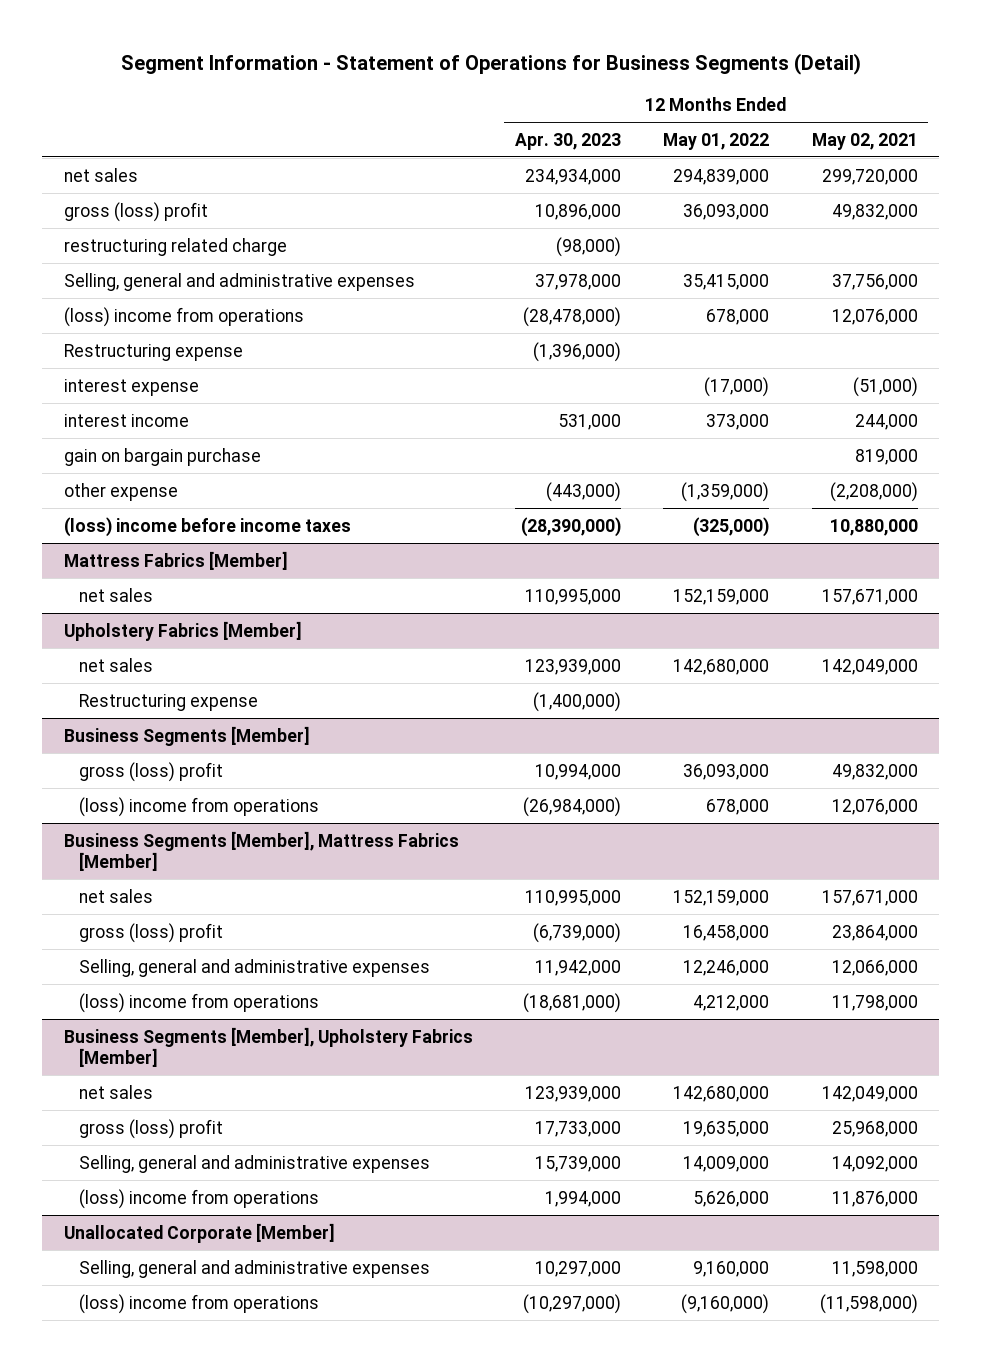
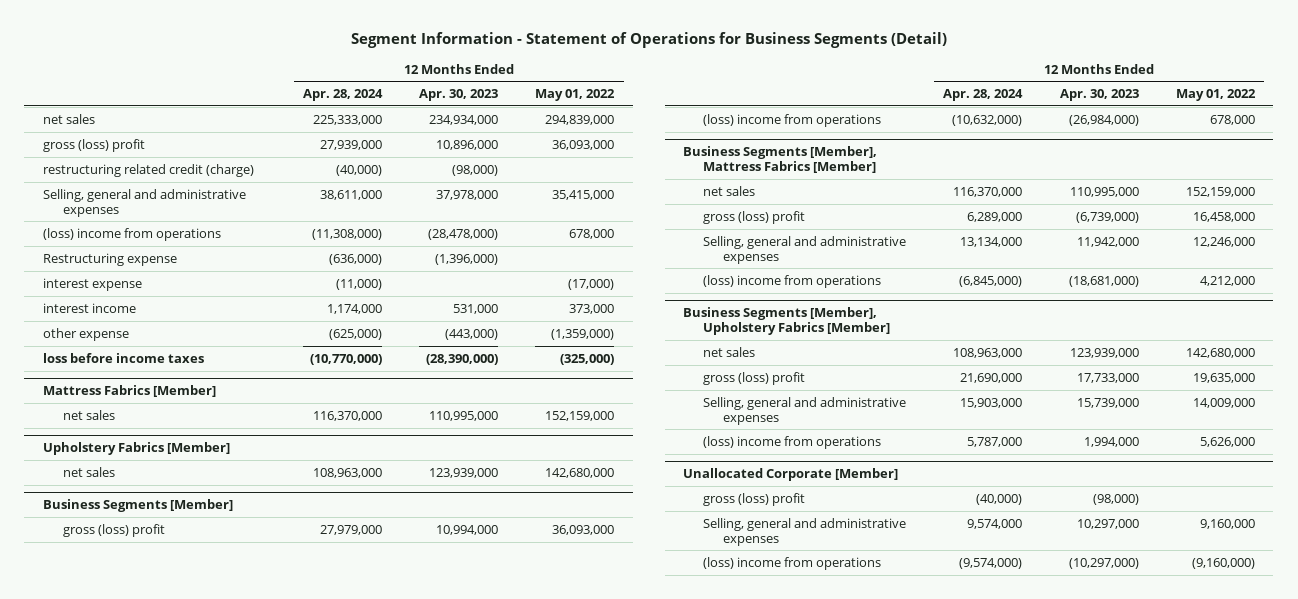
[811,132,918,150] May 02, 2021 -> none
none -> [302,89,383,102] Apr. 28, 2024
[63,237,287,256] restructuring related charge -> [42,163,254,177] restructuring related credit (charge)
[63,447,261,466] gain on bargain purchase -> none
[63,516,351,537] (loss) income before income taxes -> [42,352,204,363] loss before income taxes
[78,693,258,711] Restructuring expense -> none
none -> [703,492,806,506] gross (loss) profit

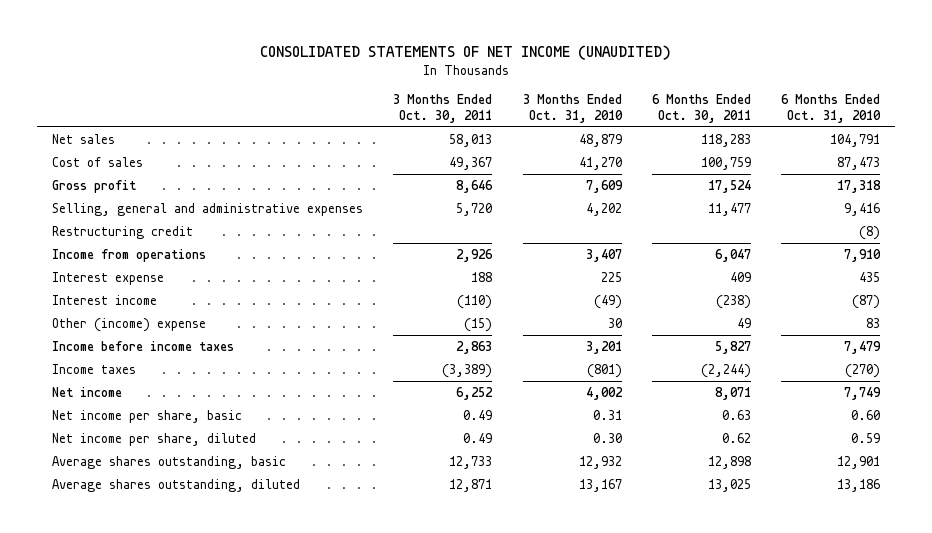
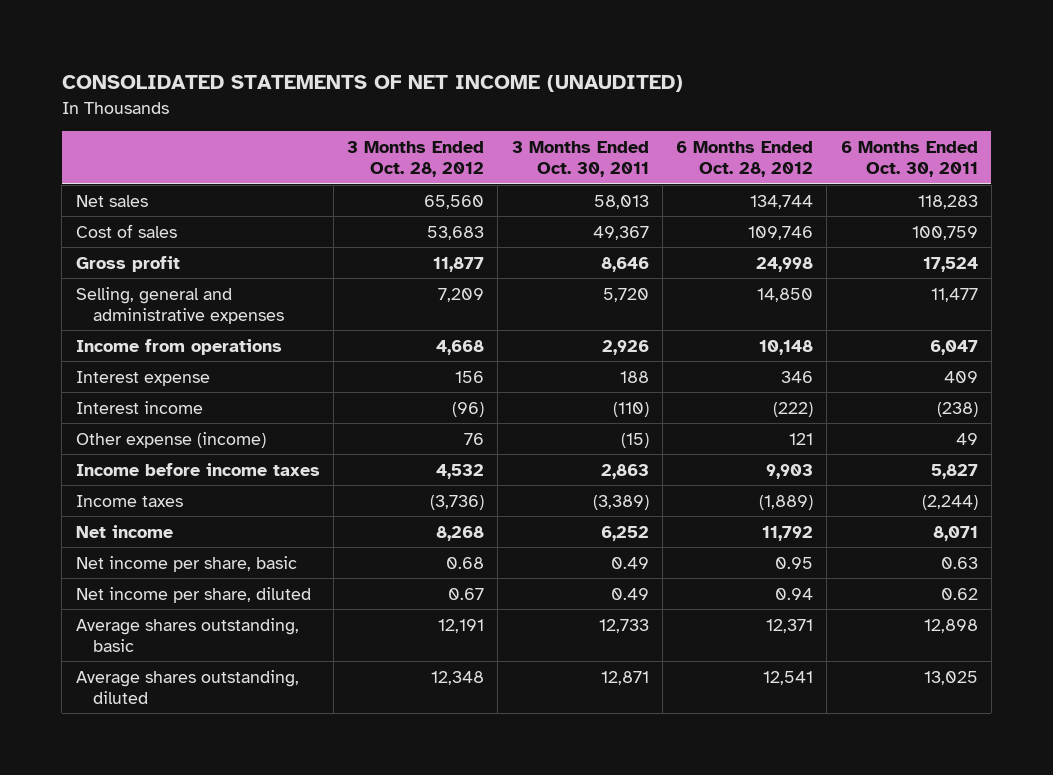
[522,93,623,123] 3 Months Ended Oct. 31, 2010 -> none
[780,93,881,123] 6 Months Ended Oct. 31, 2010 -> none
none -> [347,140,485,178] 3 Months Ended Oct. 28, 2012
none -> [676,140,814,178] 6 Months Ended Oct. 28, 2012
[52,226,194,240] Restructuring credit -> none
[52,318,207,333] Other (income) expense -> [75,431,266,448] Other expense (income)

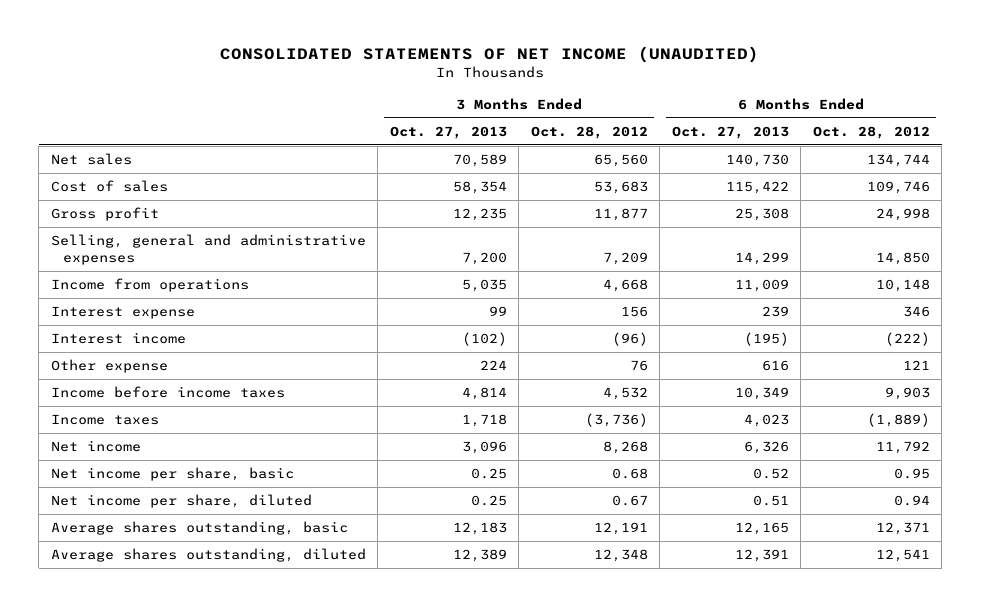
[511,140,649,178] 3 Months Ended Oct. 30, 2011 -> none
[840,140,978,178] 6 Months Ended Oct. 30, 2011 -> none
none -> [389,125,507,139] Oct. 27, 2013
none -> [671,125,789,139] Oct. 27, 2013
[75,431,266,448] Other expense (income) -> [50,359,168,374] Other expense

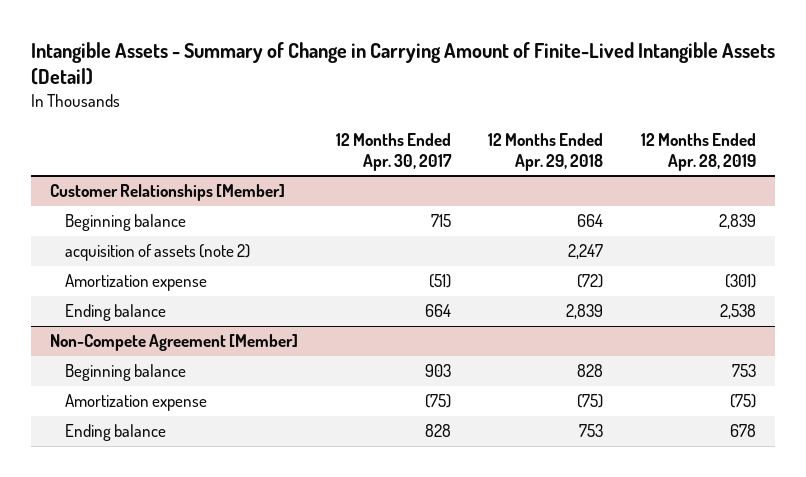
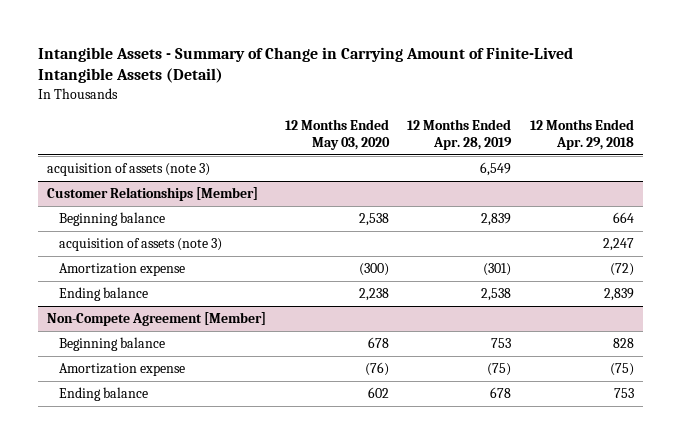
[335,132,452,171] 12 Months Ended Apr. 30, 2017 -> none
none -> [284,118,390,150] 12 Months Ended May 03, 2020
none -> [47,163,211,177] acquisition of assets (note 3)
[64,244,250,262] acquisition of assets (note 2) -> [58,238,222,252] acquisition of assets (note 3)

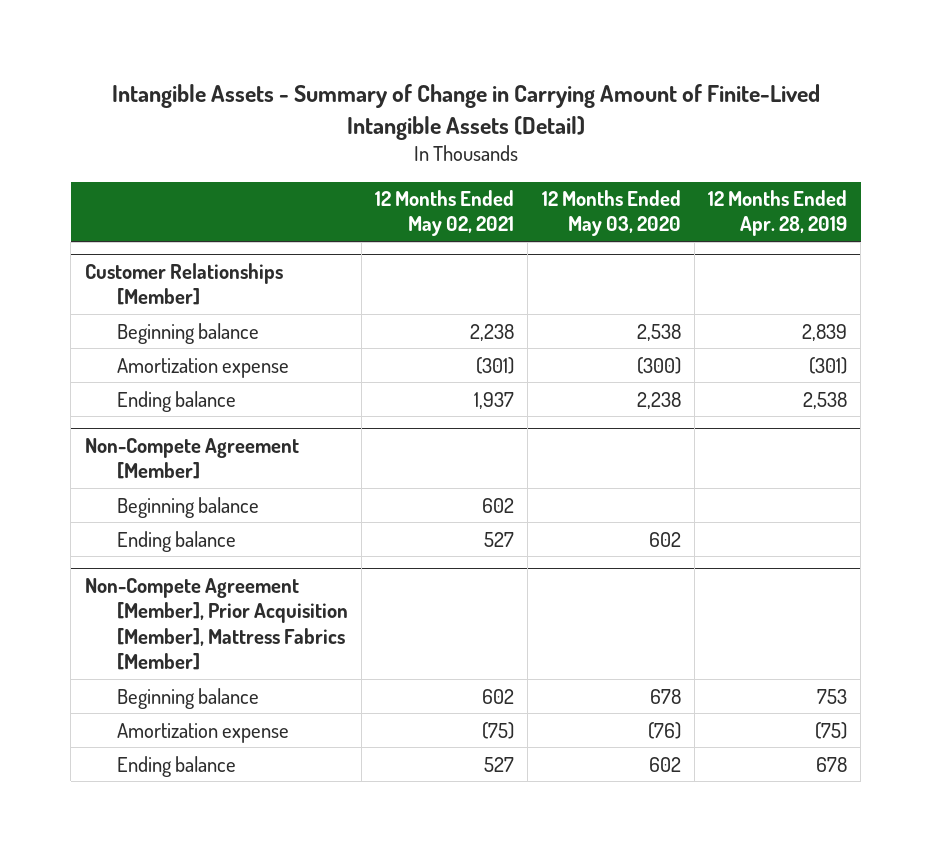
[529,118,634,150] 12 Months Ended Apr. 29, 2018 -> none
none -> [375,190,515,237] 12 Months Ended May 02, 2021
[47,163,211,177] acquisition of assets (note 3) -> none
[58,238,222,252] acquisition of assets (note 3) -> none
none -> [116,496,259,518] Beginning balance
none -> [116,530,236,552] Ending balance
none -> [84,578,348,670] Non-Compete Agreement [Member], Prior Acquisition [Member], Mattress Fabrics [Member]

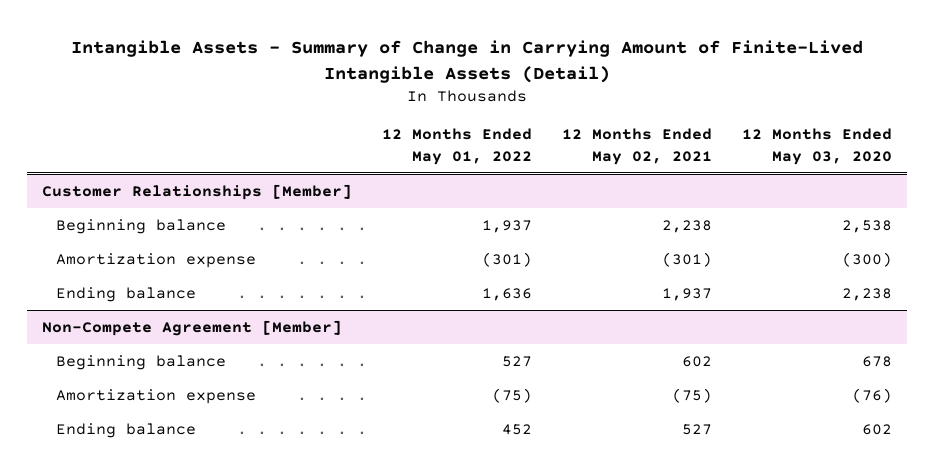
[707,190,847,237] 12 Months Ended Apr. 28, 2019 -> none
none -> [382,128,533,165] 12 Months Ended May 01, 2022
[116,496,259,518] Beginning balance -> none
[116,530,236,552] Ending balance -> none
[84,578,348,670] Non-Compete Agreement [Member], Prior Acquisition [Member], Mattress Fabrics [Member] -> none

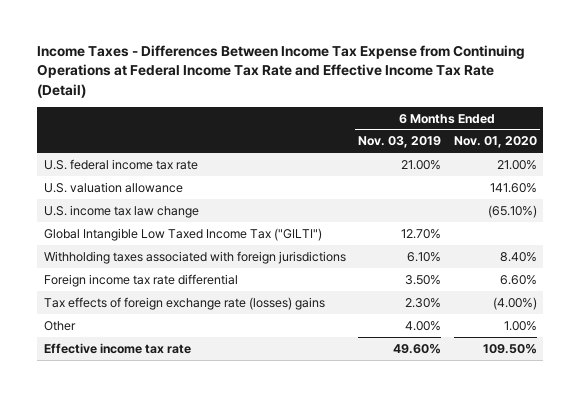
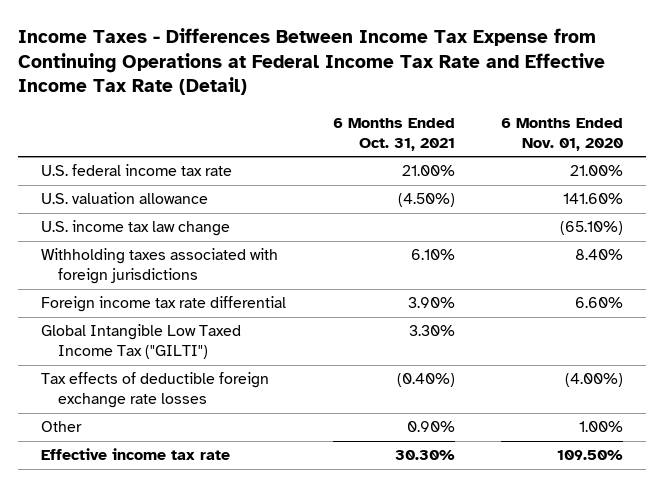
[358,136,442,149] Nov. 03, 2019 -> none
none -> [332,117,455,151] 6 Months Ended Oct. 31, 2021
[43,227,322,241] Global Intangible Low Taxed Income Tax ("GILTI") -> [41,324,242,360] Global Intangible Low Taxed Income Tax ("GILTI")
[43,296,325,310] Tax effects of foreign exchange rate (losses) gains -> [41,372,270,409] Tax effects of deductible foreign exchange rate losses

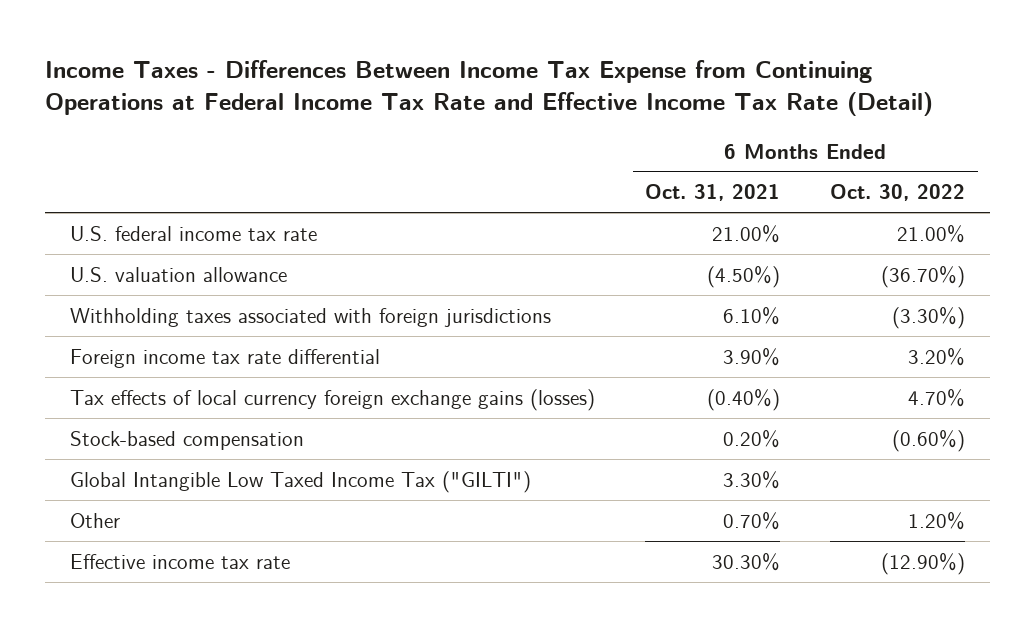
[501,117,624,151] 6 Months Ended Nov. 01, 2020 -> none
none -> [830,184,966,202] Oct. 30, 2022
[41,220,231,237] U.S. income tax law change -> none
none -> [70,388,596,411] Tax effects of local currency foreign exchange gains (losses)
none -> [70,430,305,450] Stock-based compensation
[41,372,270,409] Tax effects of deductible foreign exchange rate losses -> none
[406,421,455,433] 0.90% -> [723,511,781,530] 0.70%

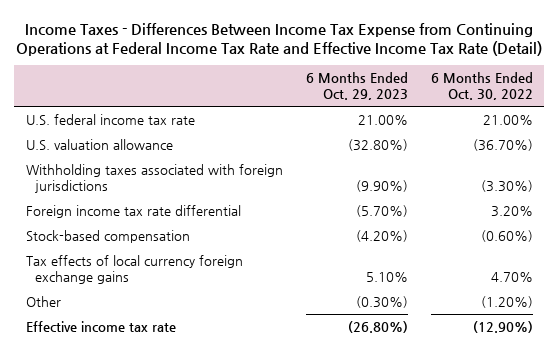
[645,184,781,202] Oct. 31, 2021 -> none
none -> [305,72,408,101] 6 Months Ended Oct. 29, 2023
[70,388,596,411] Tax effects of local currency foreign exchange gains (losses) -> none
[70,470,532,493] Global Intangible Low Taxed Income Tax ("GILTI") -> none
none -> [25,254,243,284] Tax effects of local currency foreign exchange gains
[908,511,966,530] 1.20% -> [480,295,533,308] (1.20%)

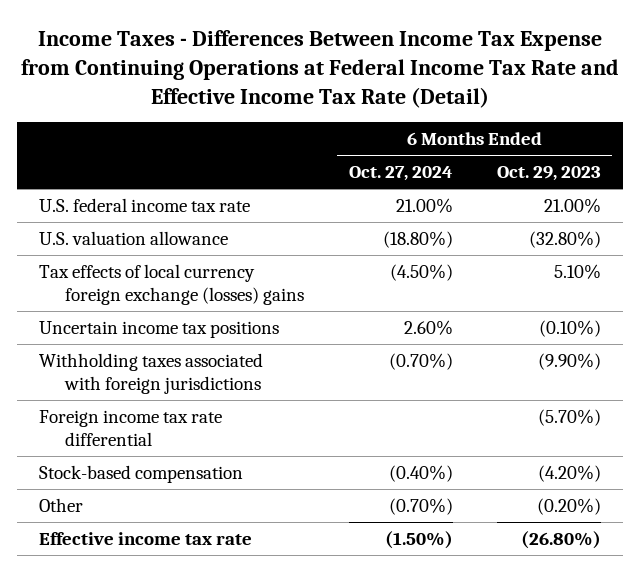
[430,72,533,101] 6 Months Ended Oct. 30, 2022 -> none
none -> [348,166,453,182] Oct. 27, 2024
none -> [39,263,305,305] Tax effects of local currency foreign exchange (losses) gains
none -> [39,320,280,338] Uncertain income tax positions
[25,254,243,284] Tax effects of local currency foreign exchange gains -> none
[355,295,408,308] (0.30%) -> [536,497,601,515] (0.20%)

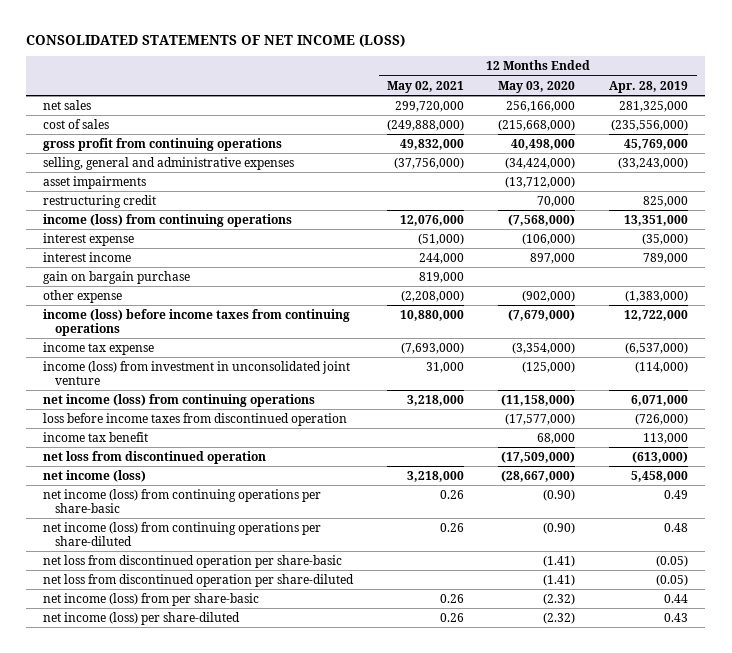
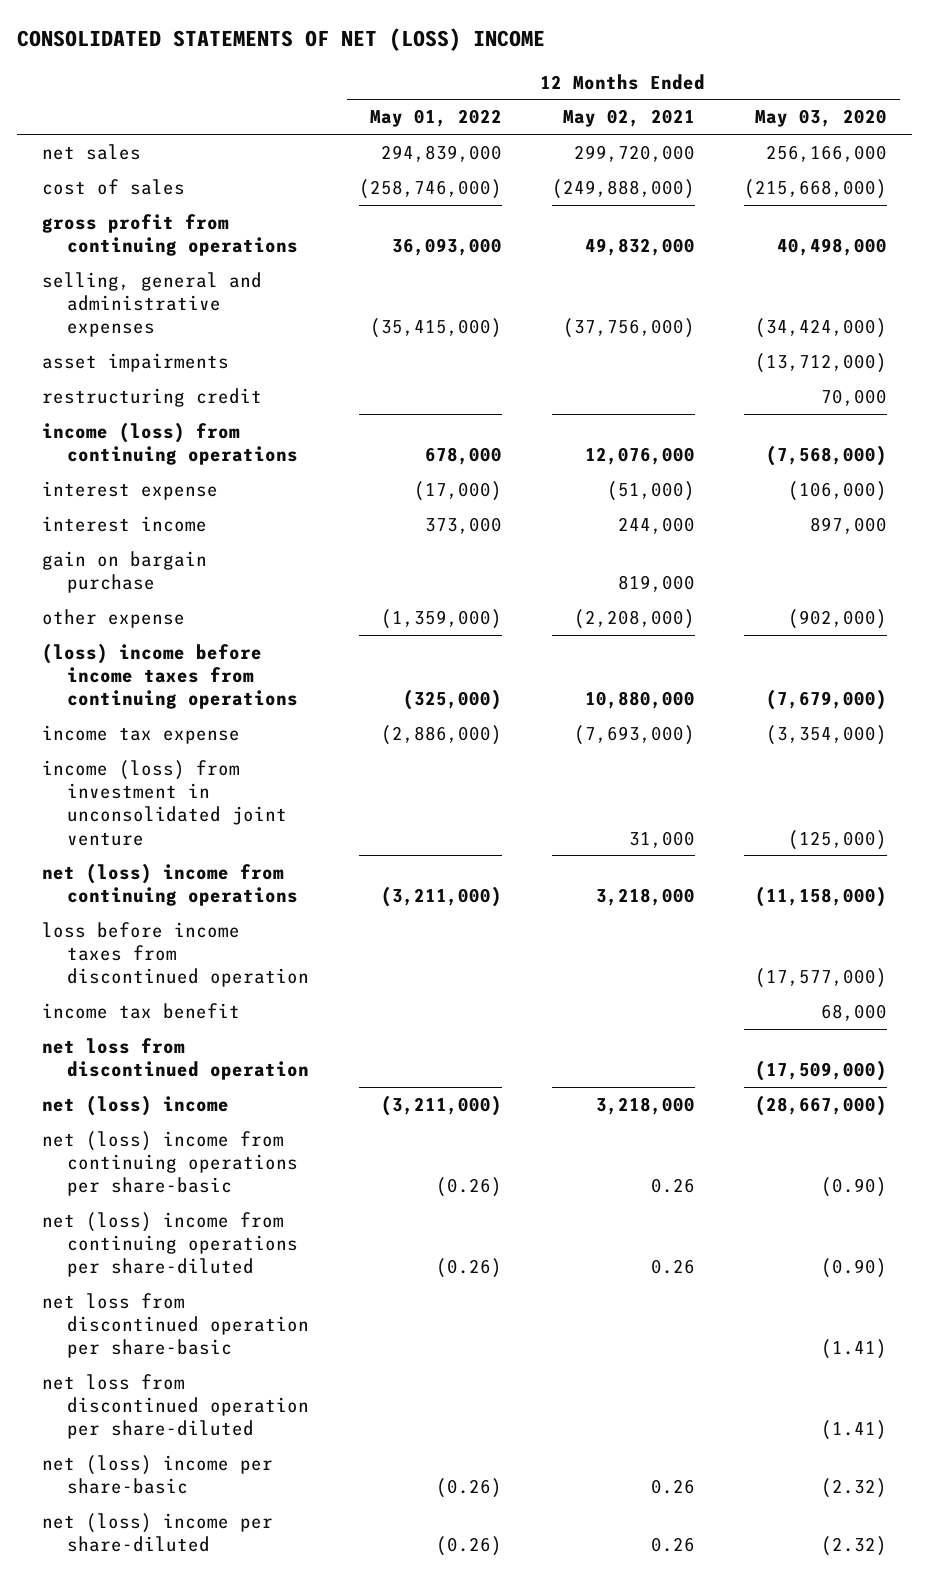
[26,33,406,47] CONSOLIDATED STATEMENTS OF NET INCOME (LOSS) -> [17,28,546,52] CONSOLIDATED STATEMENTS OF NET (LOSS) INCOME
[609,80,689,93] Apr. 28, 2019 -> none
none -> [369,109,502,128] May 01, 2022
[43,308,351,336] income (loss) before income taxes from continuing operations -> [42,642,299,710] (loss) income before income taxes from continuing operations
[43,393,316,407] net income (loss) from continuing operations -> [42,862,299,907] net (loss) income from continuing operations
[43,469,147,482] net income (loss) -> [42,1094,230,1116] net (loss) income
[43,488,322,513] net income (loss) from continuing operations per share-basic -> [42,1130,299,1197] net (loss) income from continuing operations per share-basic
[43,521,322,546] net income (loss) from continuing operations per share-diluted -> [42,1211,299,1278] net (loss) income from continuing operations per share-diluted
[43,592,260,606] net income (loss) from per share-basic -> [42,1454,274,1495] net (loss) income per share-basic
[43,611,241,625] net income (loss) per share-diluted -> [42,1512,274,1553] net (loss) income per share-diluted

